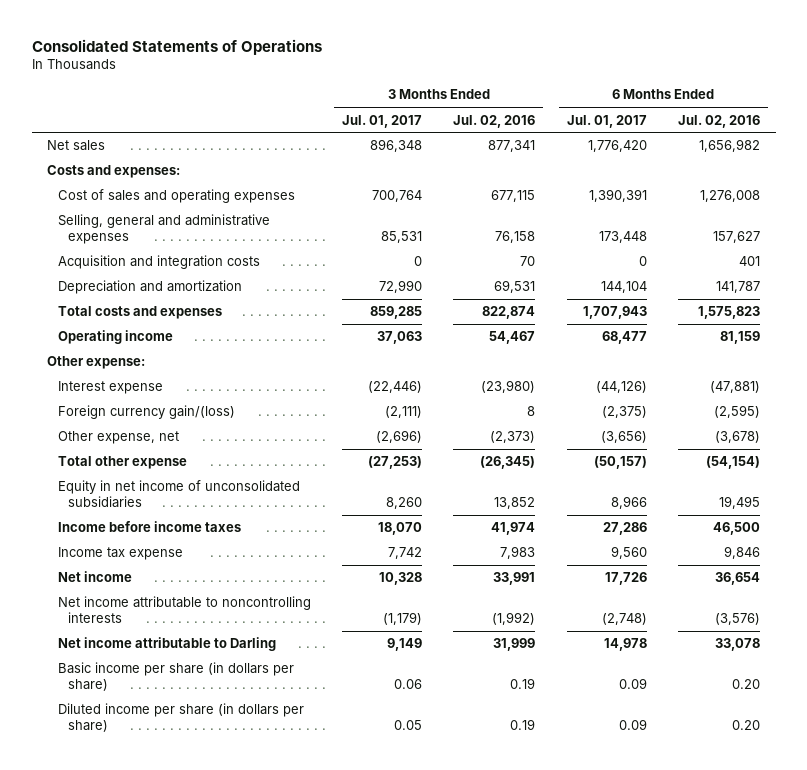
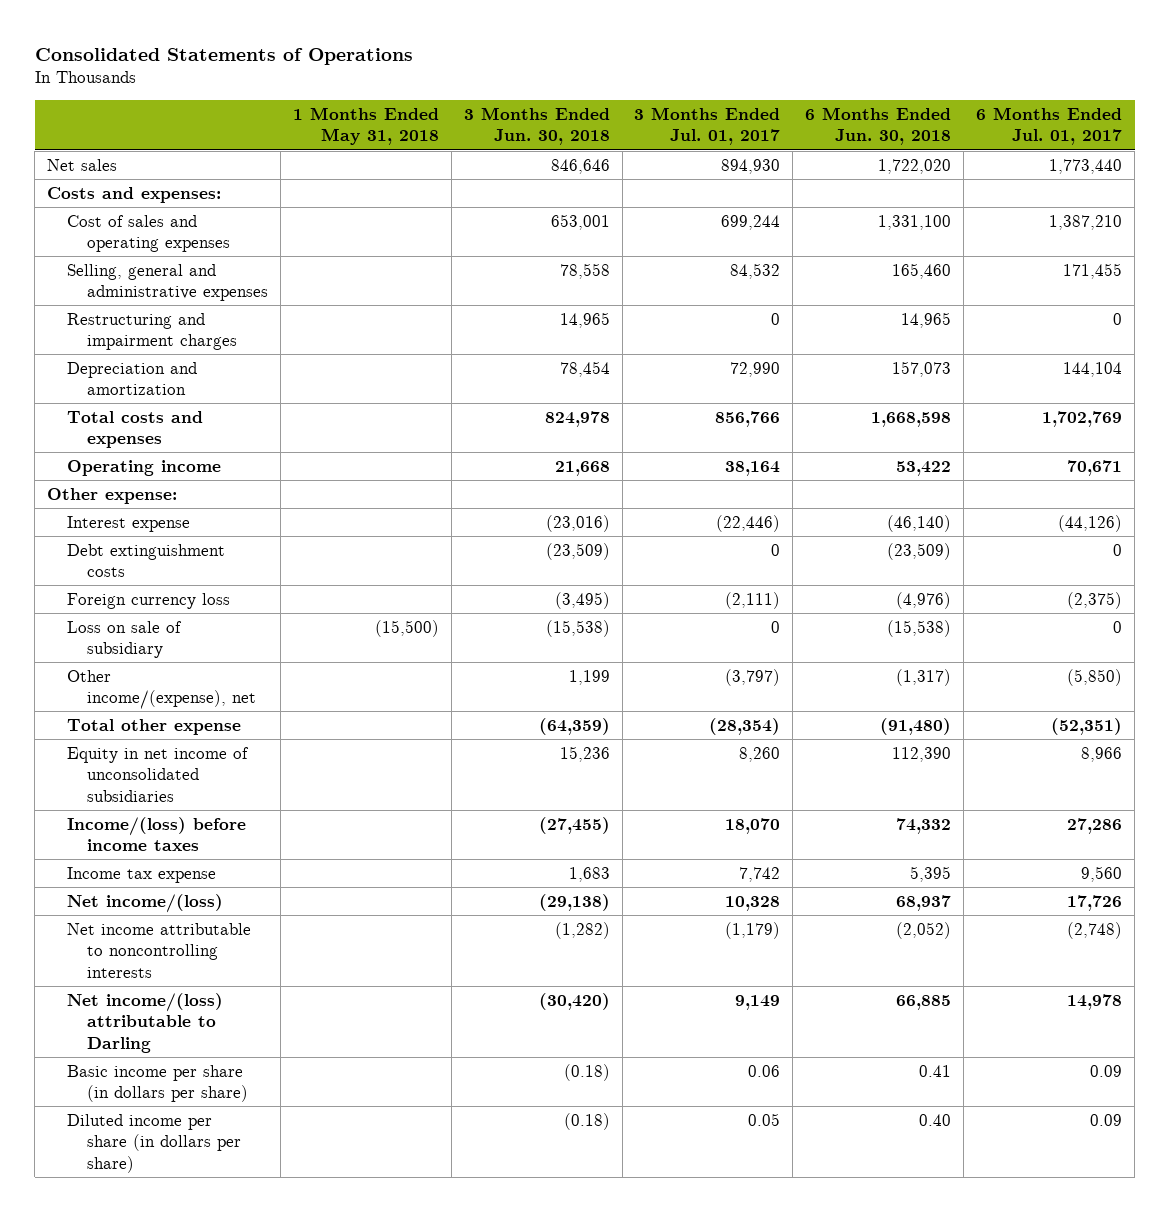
[453,114,536,128] Jul. 02, 2016 -> none
[677,114,760,128] Jul. 02, 2016 -> none
none -> [292,106,439,146] 1 Months Ended May 31, 2018
none -> [463,106,610,146] 3 Months Ended Jun. 30, 2018
none -> [805,106,952,146] 6 Months Ended Jun. 30, 2018
[369,139,422,153] 896,348 -> [721,158,781,174] 894,930
[587,140,647,153] 1,776,420 -> [1049,158,1123,174] 1,773,440
[57,255,260,270] Acquisition and integration costs -> none
[371,190,422,203] 700,764 -> [721,214,781,230] 699,244
[588,189,647,203] 1,390,391 -> [1049,214,1123,230] 1,387,210
[380,230,422,243] 85,531 -> [730,262,781,279] 84,532
[598,230,647,243] 173,448 -> [1063,262,1123,279] 171,455
none -> [67,312,237,351] Restructuring and impairment charges
[369,306,422,320] 859,285 -> [715,410,781,427] 856,766
[582,306,647,320] 1,707,943 -> [1042,410,1123,427] 1,702,769
[376,331,422,345] 37,063 -> [725,460,781,476] 38,164
[601,331,647,345] 68,477 -> [1067,459,1123,476] 70,671
none -> [67,543,226,578] Debt extinguishment costs
[57,405,235,420] Foreign currency gain/(loss) -> [67,592,231,609] Foreign currency loss
none -> [67,620,183,659] Loss on sale of subsidiary
[57,431,179,445] Other expense, net -> [67,669,256,710] Other income/(expense), net
[375,430,422,444] (2,696) -> [725,668,781,686] (3,797)
[600,431,647,444] (3,656) -> [1067,668,1123,686] (5,850)
[367,456,422,470] (27,253) -> [709,717,781,735] (28,354)
[593,456,647,470] (50,157) -> [1051,717,1123,735] (52,351)
[57,521,241,533] Income before income taxes -> [67,816,247,852] Income/(loss) before income taxes
[57,571,132,583] Net income -> [67,893,224,913] Net income/(loss)
[57,637,276,652] Net income attributable to Darling -> [67,992,224,1053] Net income/(loss) attributable to Darling

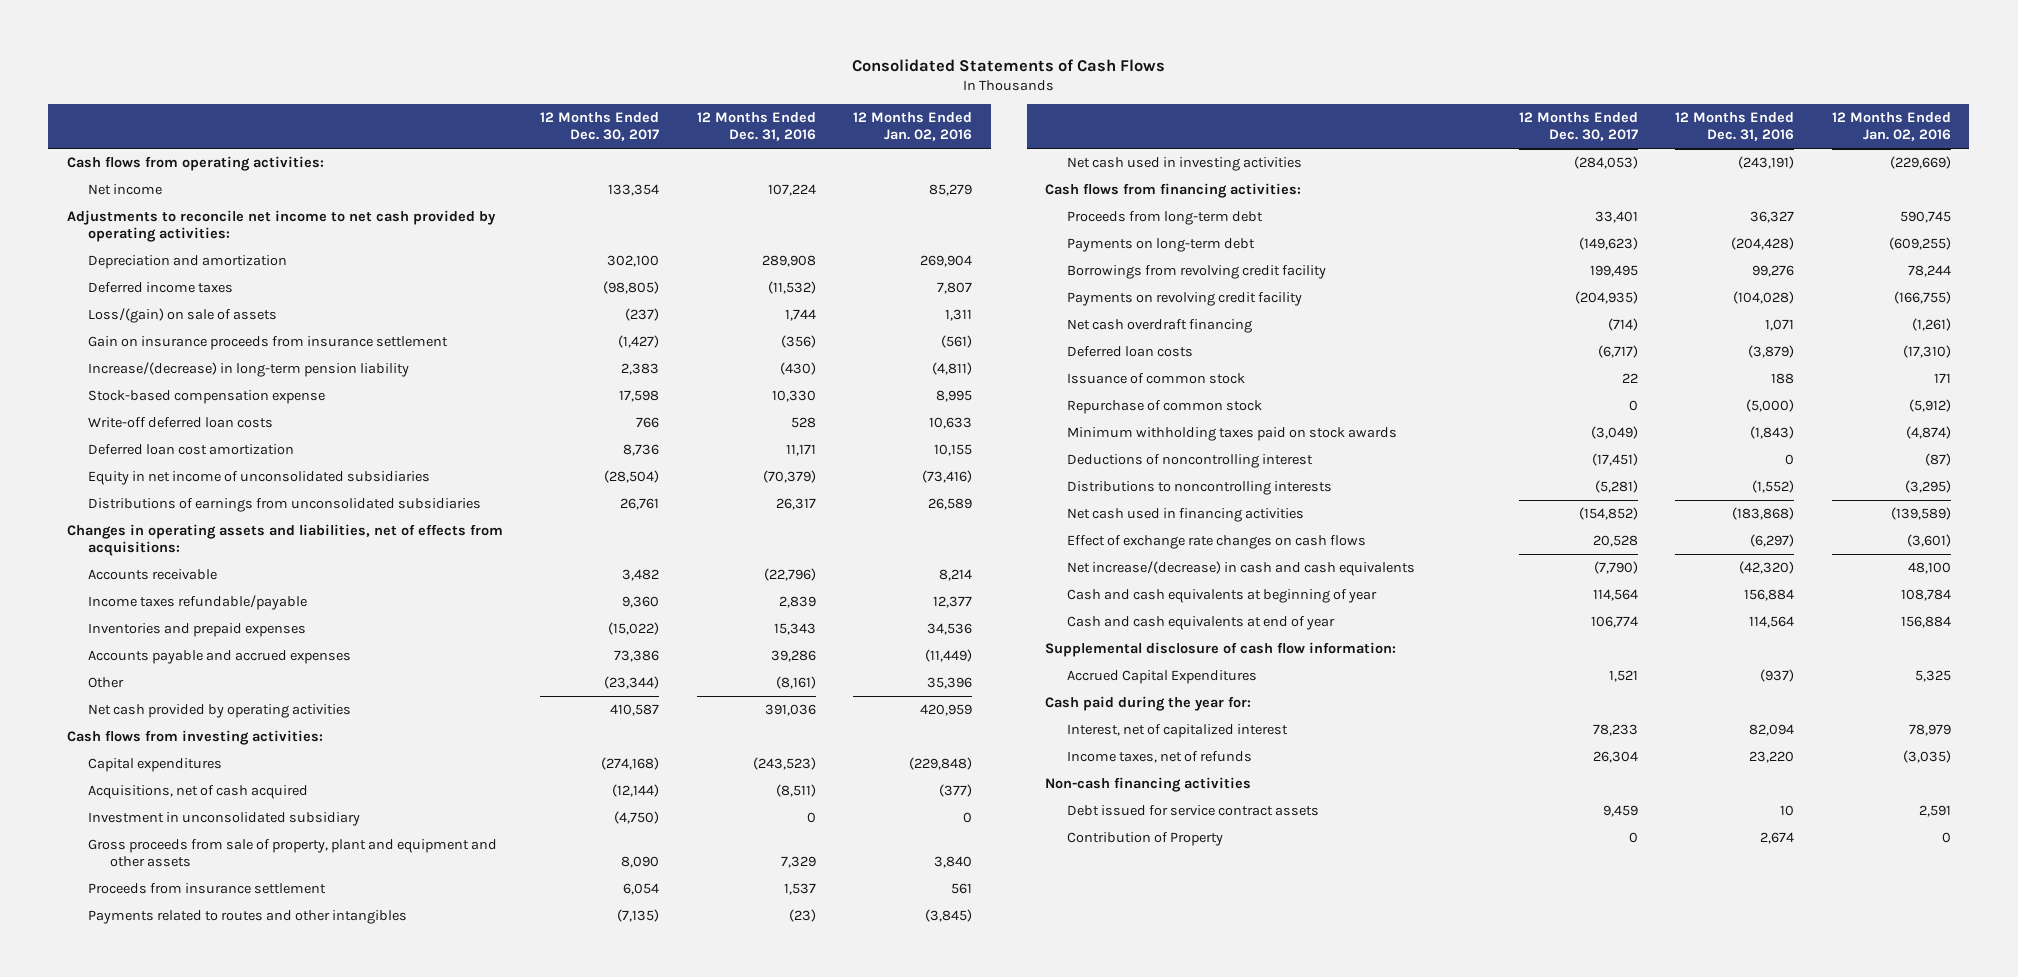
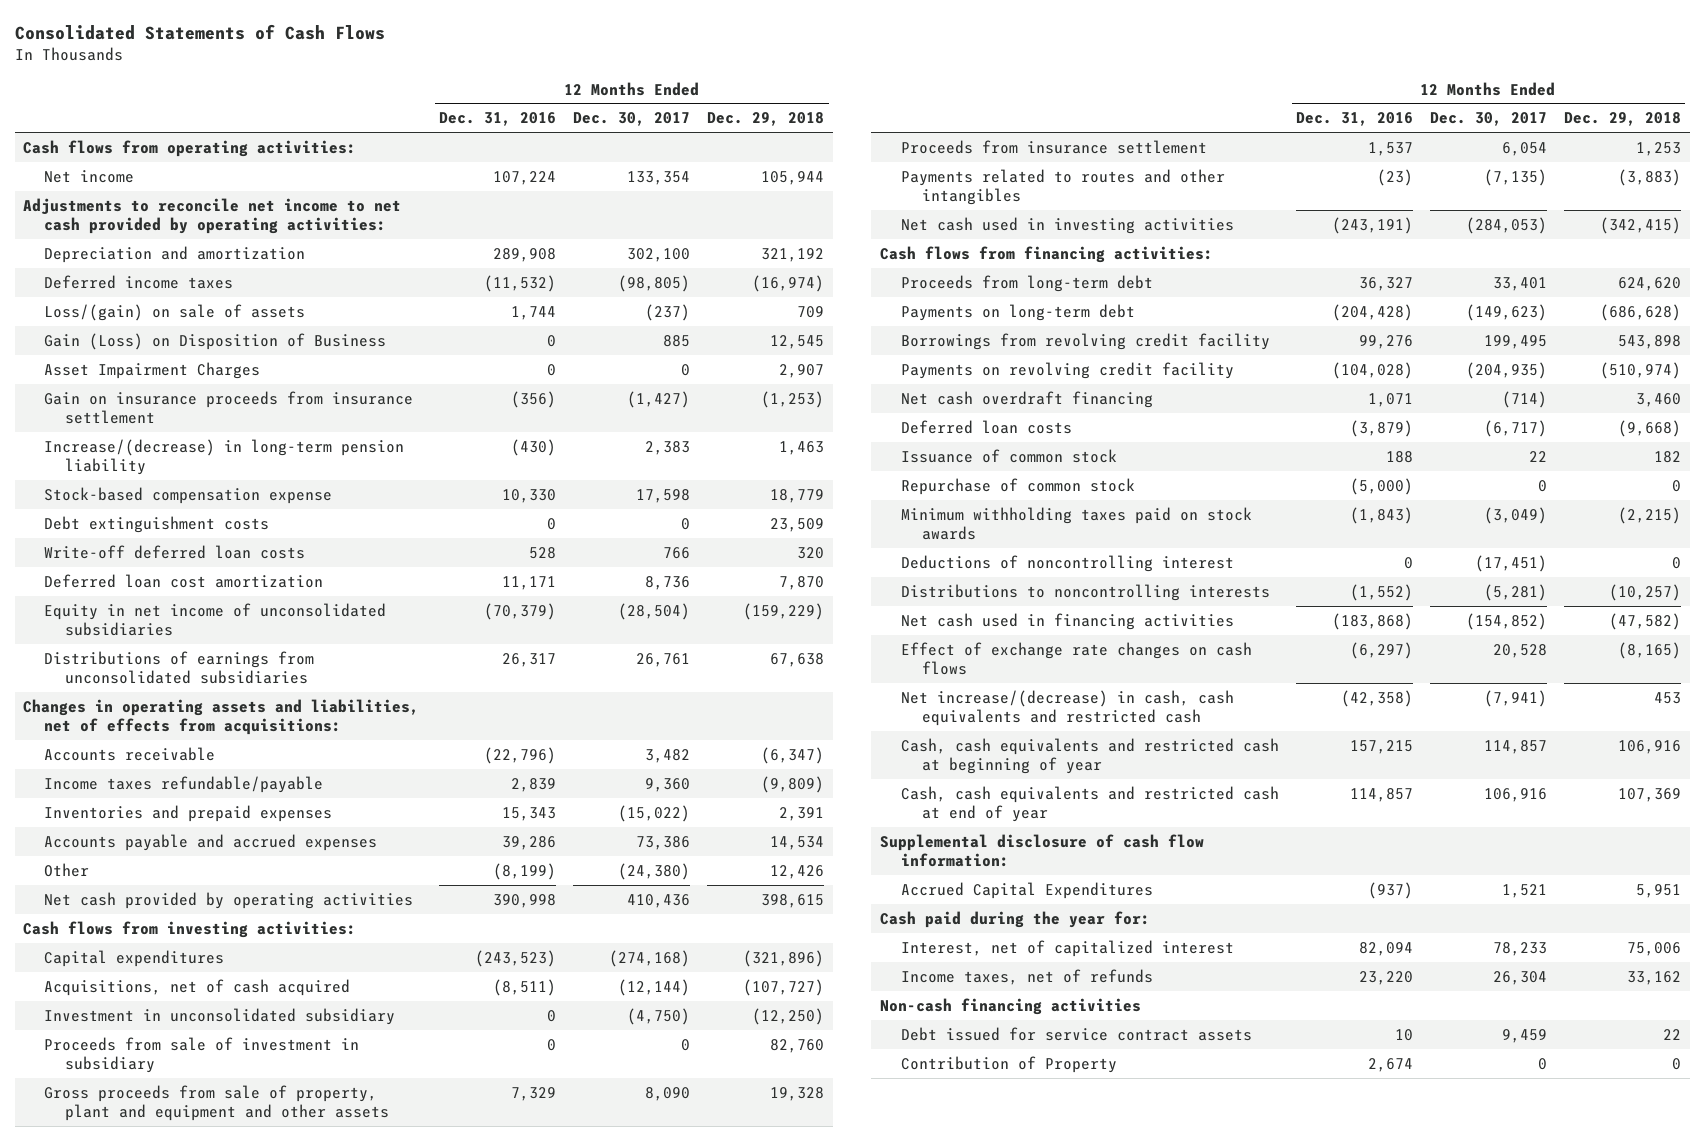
[853,112,973,142] 12 Months Ended Jan. 02, 2016 -> none
none -> [707,112,825,127] Dec. 29, 2018
none -> [44,332,387,350] Gain (Loss) on Disposition of Business
none -> [44,361,261,379] Asset Impairment Charges
none -> [44,515,270,533] Debt extinguishment costs
[604,676,660,690] (23,344) -> [618,862,691,880] (24,380)
[775,676,816,690] (8,161) -> [493,862,557,880] (8,199)
[610,704,660,717] 410,587 -> [627,893,691,908] 410,436
[764,704,816,717] 391,036 -> [493,893,557,908] 390,998
none -> [44,1036,360,1073] Proceeds from sale of investment in subsidiary
[1066,561,1415,577] Net increase/(decrease) in cash and cash equivalents -> [900,689,1234,726] Net increase/(decrease) in cash, cash equivalents and restricted cash
[1593,561,1638,575] (7,790) -> [1483,689,1547,707] (7,941)
[1739,561,1795,575] (42,320) -> [1340,689,1413,707] (42,358)
[1066,589,1377,604] Cash and cash equivalents at beginning of year -> [900,737,1279,774] Cash, cash equivalents and restricted cash at beginning of year
[1592,589,1638,602] 114,564 -> [1483,739,1547,754] 114,857
[1744,589,1795,602] 156,884 -> [1349,739,1413,754] 157,215
[1066,616,1335,631] Cash and cash equivalents at end of year -> [900,785,1279,822] Cash, cash equivalents and restricted cash at end of year
[1590,616,1638,629] 106,774 -> [1483,787,1547,802] 106,916
[1749,616,1795,629] 114,564 -> [1349,787,1413,802] 114,857

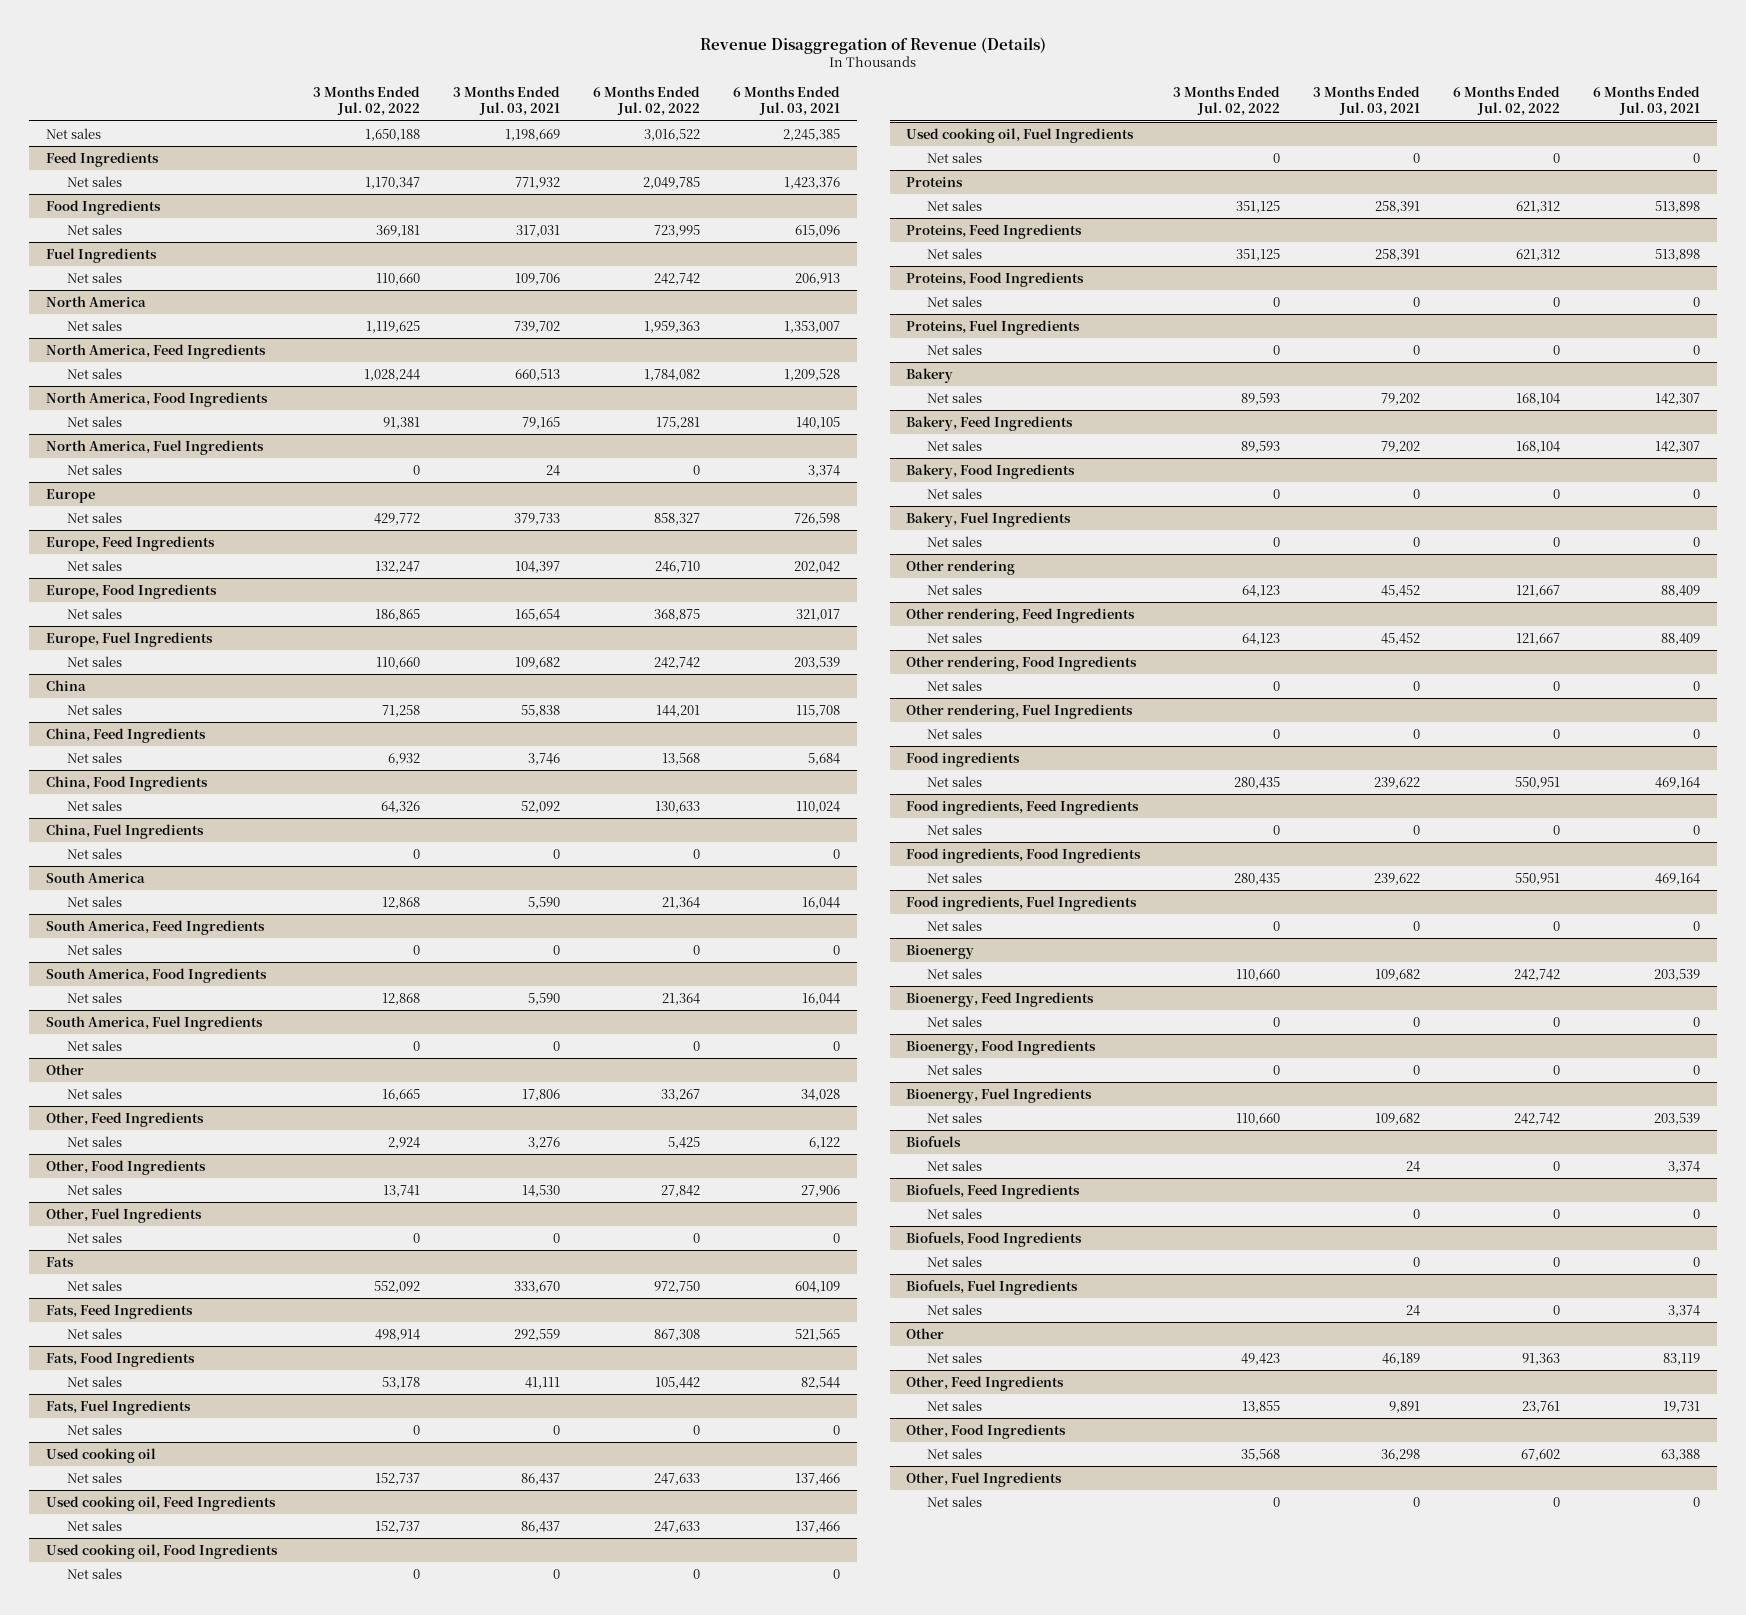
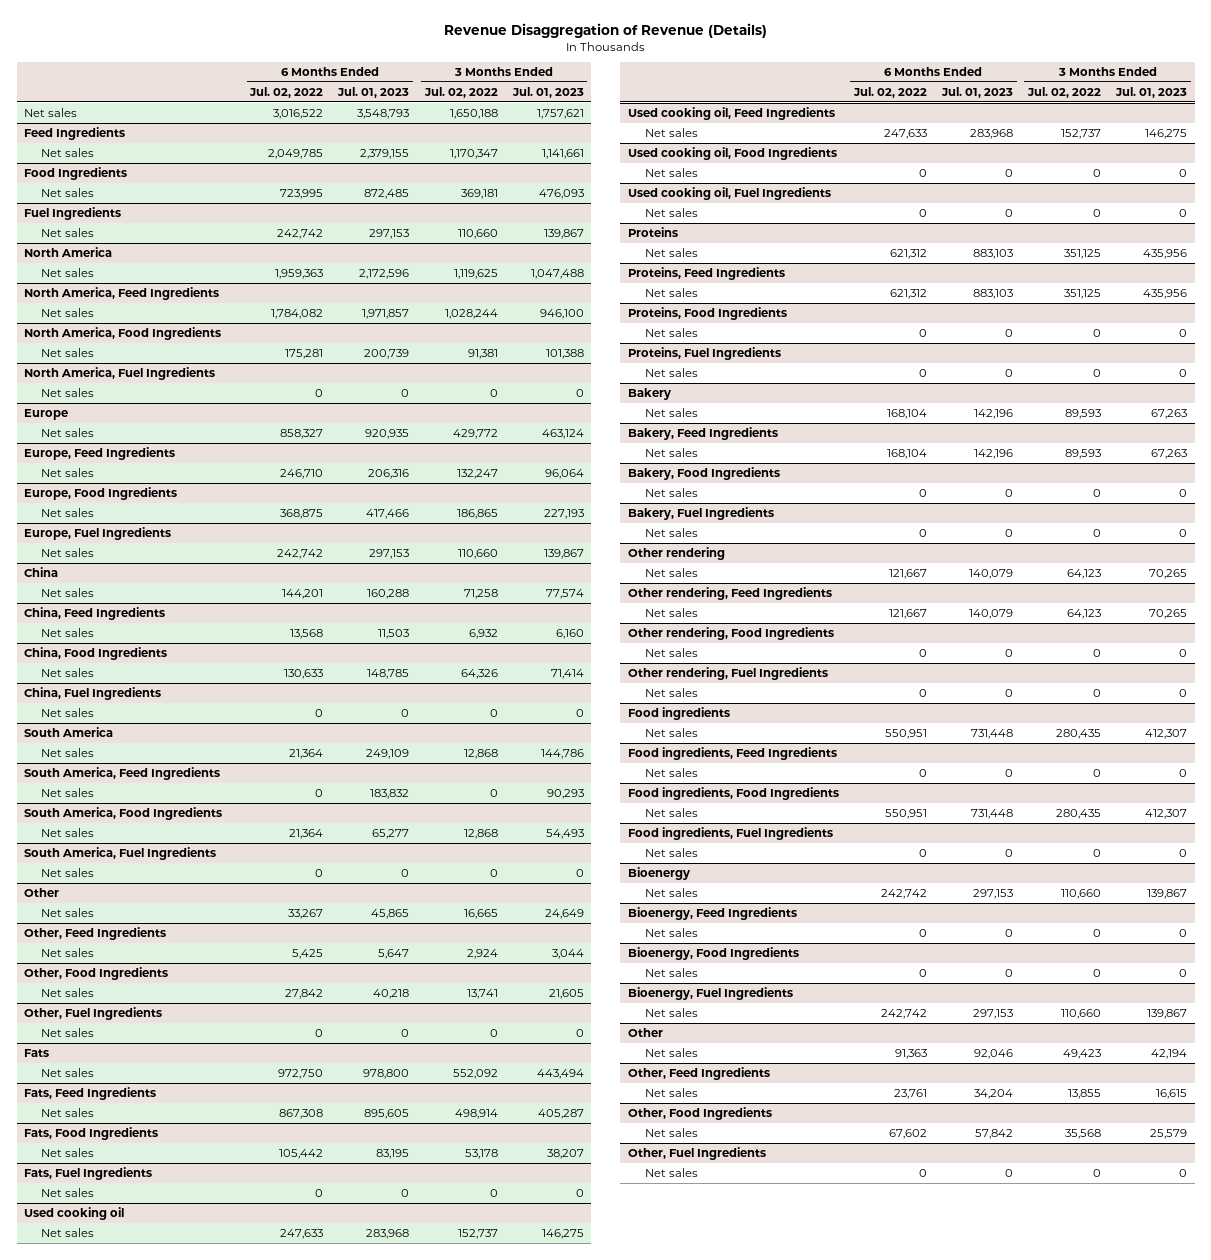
[452,86,560,117] 3 Months Ended Jul. 03, 2021 -> none
[733,86,841,117] 6 Months Ended Jul. 03, 2021 -> none
none -> [337,86,410,98] Jul. 01, 2023
none -> [511,86,584,98] Jul. 01, 2023
[906,1135,962,1147] Biofuels -> none
[927,1159,983,1171] Net sales -> none
[906,1183,1081,1199] Biofuels, Feed Ingredients -> none
[927,1207,983,1219] Net sales -> none
[906,1231,1083,1247] Biofuels, Food Ingredients -> none
[927,1255,983,1267] Net sales -> none
[906,1279,1079,1295] Biofuels, Fuel Ingredients -> none
[927,1303,983,1315] Net sales -> none

